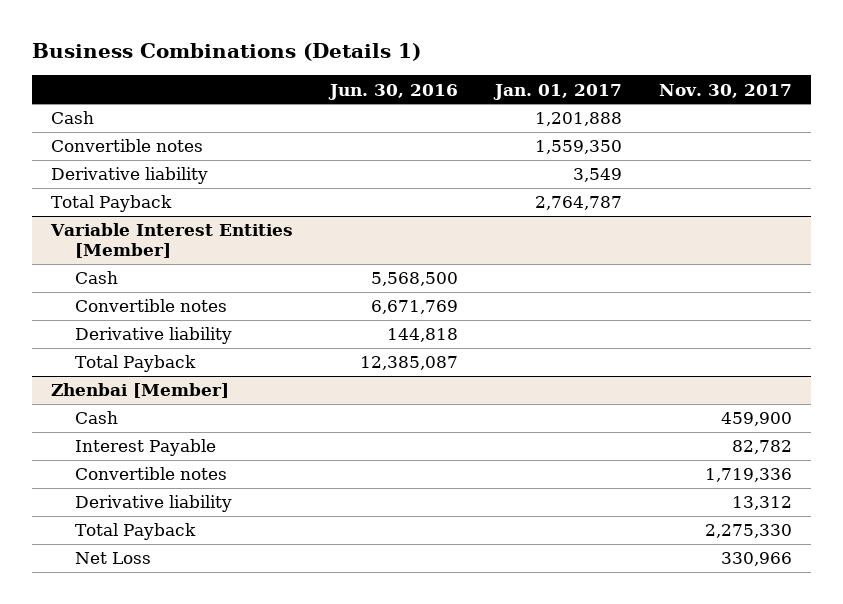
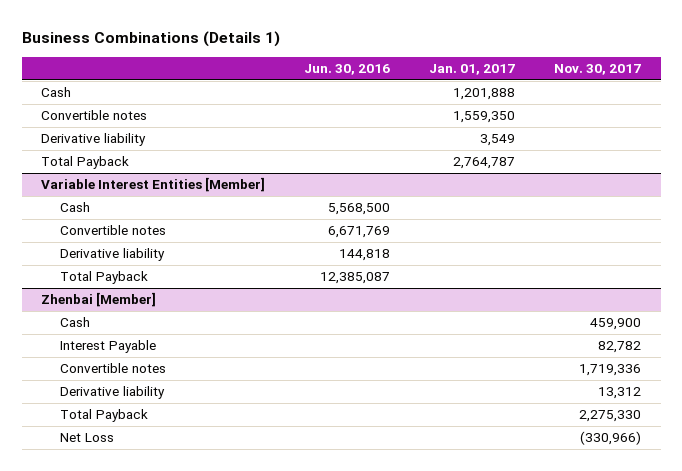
[721,552,793,567] 330,966 -> [580,431,642,446] (330,966)

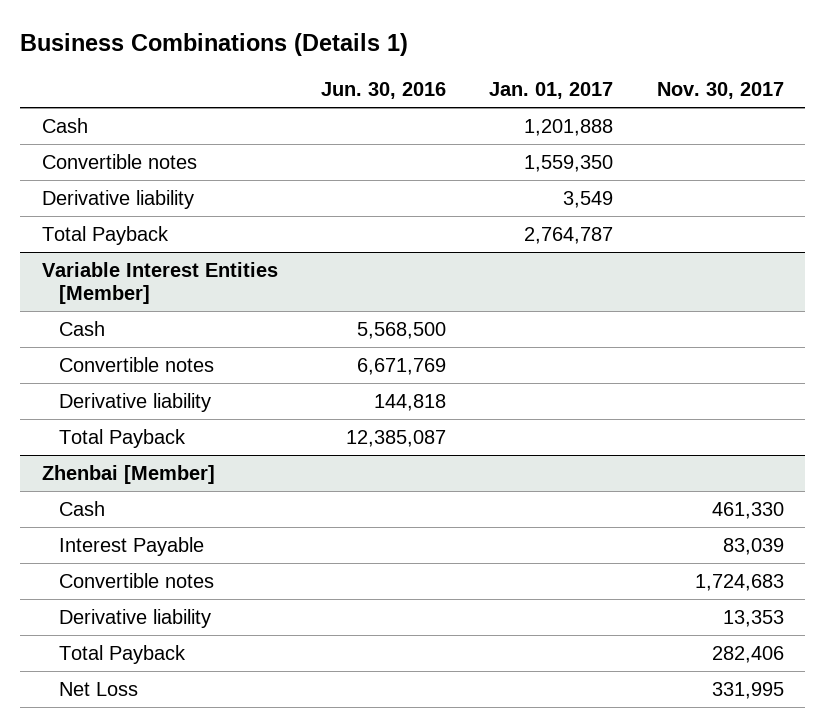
[590,318,642,331] 459,900 -> [711,501,784,519] 461,330
[598,341,642,354] 82,782 -> [722,537,784,555] 83,039
[579,364,642,377] 1,719,336 -> [694,573,784,591] 1,724,683
[598,387,642,400] 13,312 -> [722,609,784,627] 13,353
[579,410,642,423] 2,275,330 -> [711,645,784,663] 282,406
[580,431,642,446] (330,966) -> [711,681,784,699] 331,995

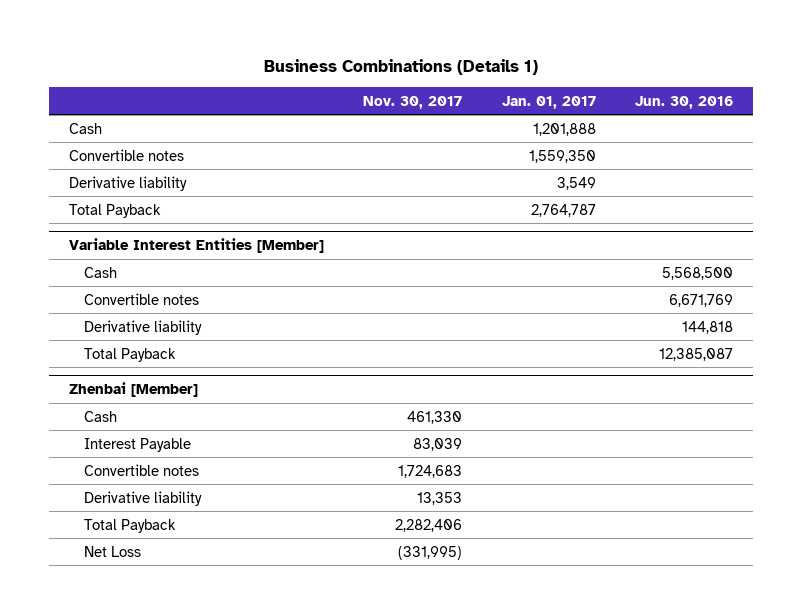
[711,645,784,663] 282,406 -> [395,518,463,532] 2,282,406
[711,681,784,699] 331,995 -> [398,545,463,560] (331,995)

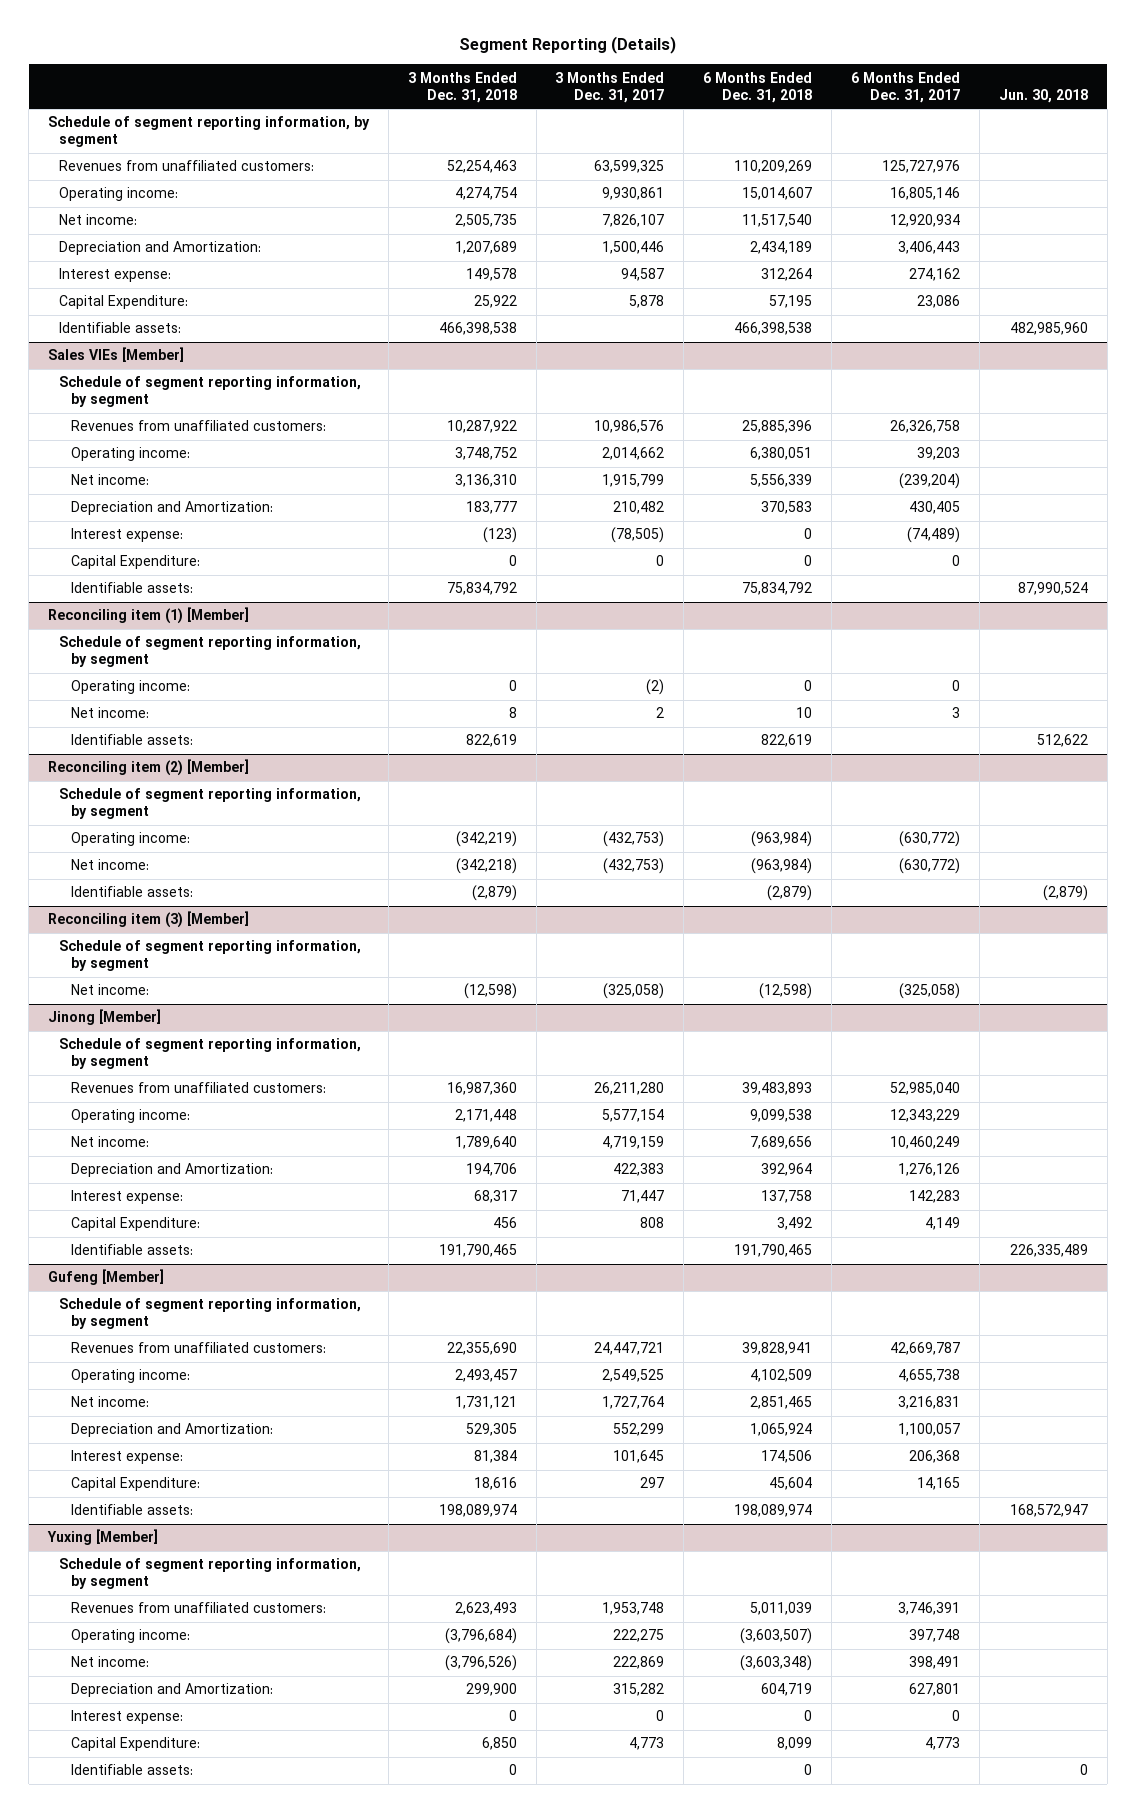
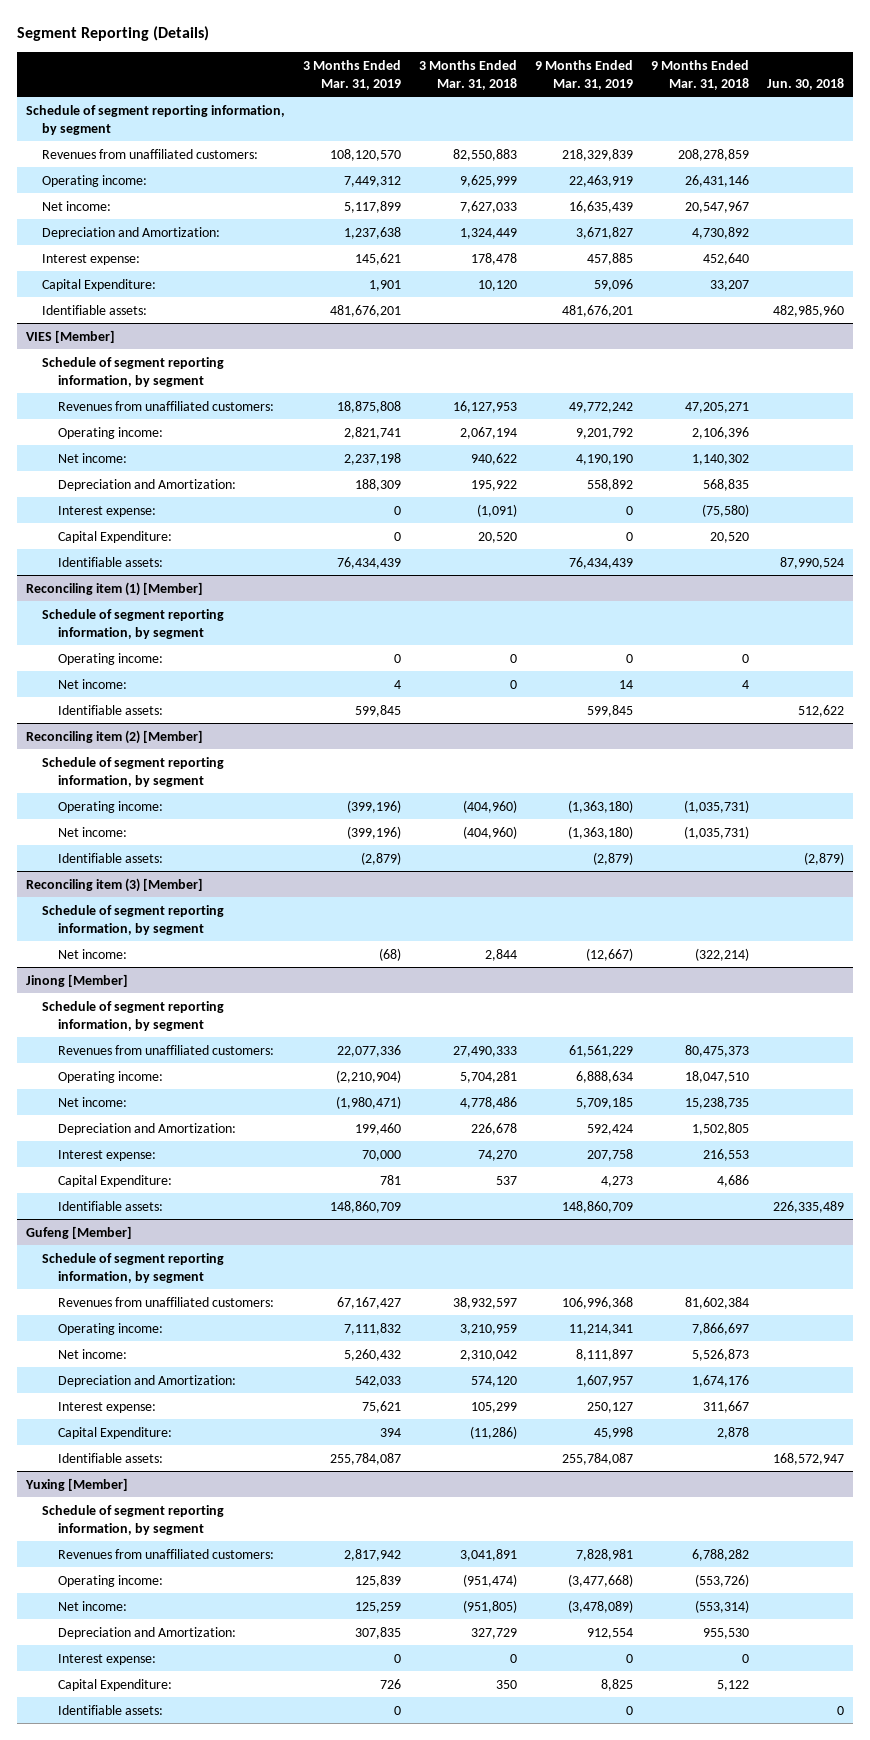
[407,71,517,103] 3 Months Ended Dec. 31, 2018 -> none
[555,71,665,103] 3 Months Ended Dec. 31, 2017 -> none
[703,71,813,103] 6 Months Ended Dec. 31, 2018 -> none
[850,71,960,103] 6 Months Ended Dec. 31, 2017 -> none
none -> [302,59,401,90] 3 Months Ended Mar. 31, 2019
none -> [418,59,517,90] 3 Months Ended Mar. 31, 2018
none -> [534,59,633,90] 9 Months Ended Mar. 31, 2019
none -> [650,59,749,90] 9 Months Ended Mar. 31, 2018
[47,347,184,363] Sales VIEs [Member] -> [25,329,115,343] VIES [Member]

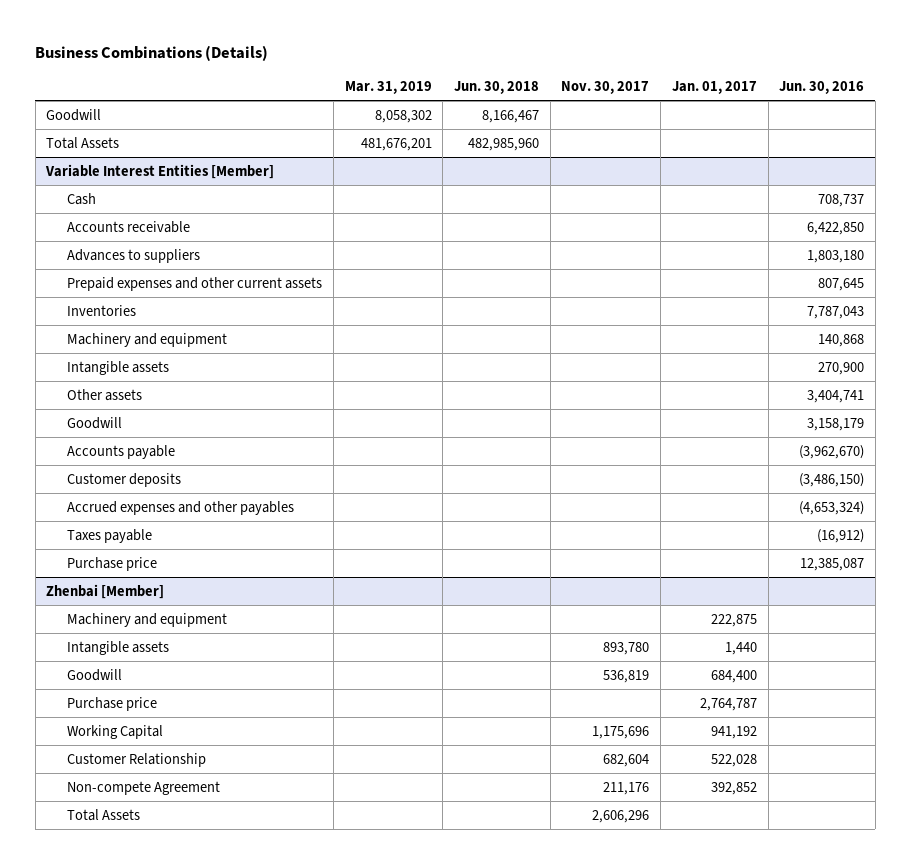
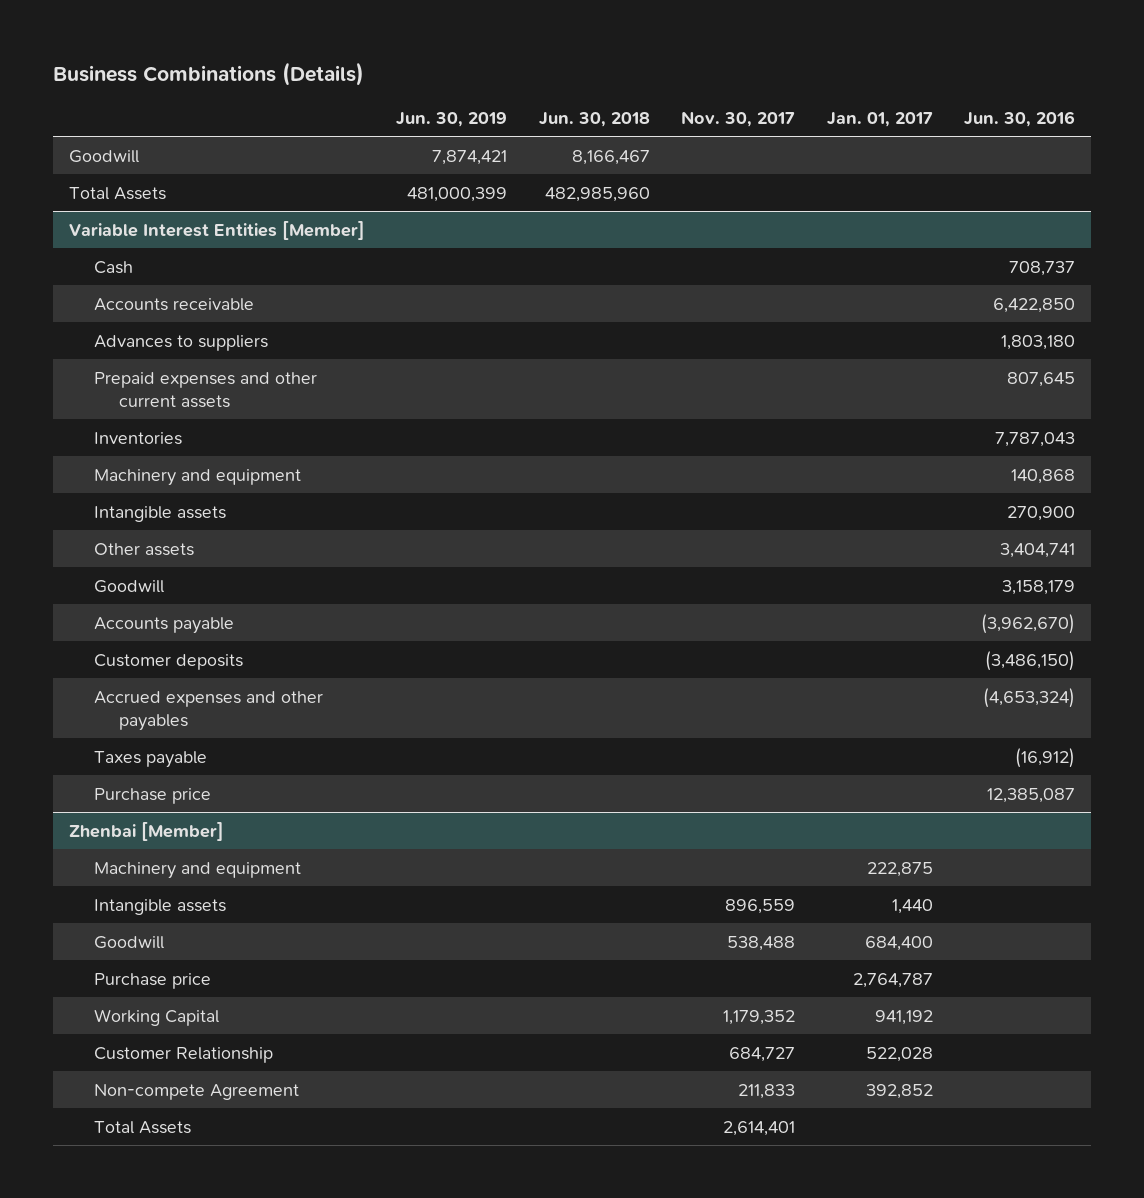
[344,80,432,94] Mar. 31, 2019 -> none
none -> [396,111,508,127] Jun. 30, 2019
[603,641,650,655] 893,780 -> [725,898,796,914] 896,559
[603,669,650,683] 536,819 -> [727,935,796,951] 538,488
[592,725,650,739] 1,175,696 -> [723,1009,796,1025] 1,179,352
[603,753,650,767] 682,604 -> [729,1046,796,1062] 684,727
[603,781,650,795] 211,176 -> [738,1083,796,1099] 211,833
[592,809,650,823] 2,606,296 -> [723,1120,796,1136] 2,614,401

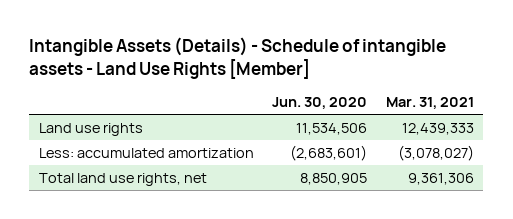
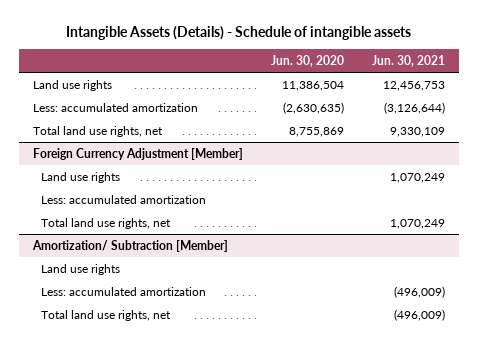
[29,37,447,79] Intangible Assets (Details) - Schedule of intangible assets - Land Use Rights [Member] -> [66,26,412,41] Intangible Assets (Details) - Schedule of intangible assets
[385,97,474,110] Mar. 31, 2021 -> none
none -> [372,54,446,67] Jun. 30, 2021
[296,122,368,135] 11,534,506 -> [282,80,345,91] 11,386,504
[290,144,368,161] (2,683,601) -> [283,101,345,114] (2,630,635)
[300,172,368,185] 8,850,905 -> [289,126,345,137] 8,755,869
none -> [33,147,244,160] Foreign Currency Adjustment [Member]
none -> [41,171,121,183] Land use rights
none -> [41,194,207,204] Less: accumulated amortization
none -> [41,217,172,229] Total land use rights, net
none -> [32,239,229,252] Amortization/ Subtraction [Member]
none -> [41,263,121,275] Land use rights
none -> [41,286,207,296] Less: accumulated amortization
none -> [41,309,172,321] Total land use rights, net

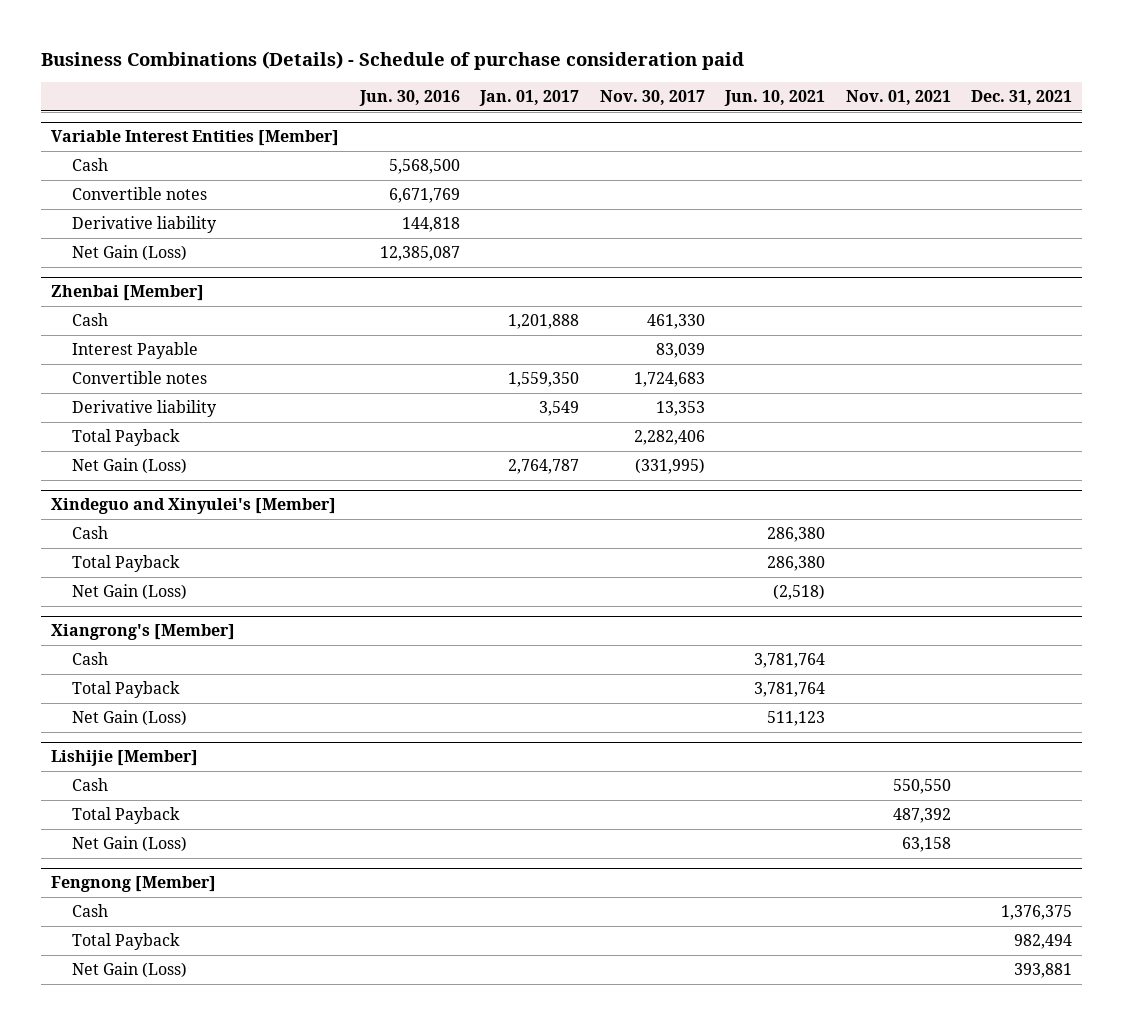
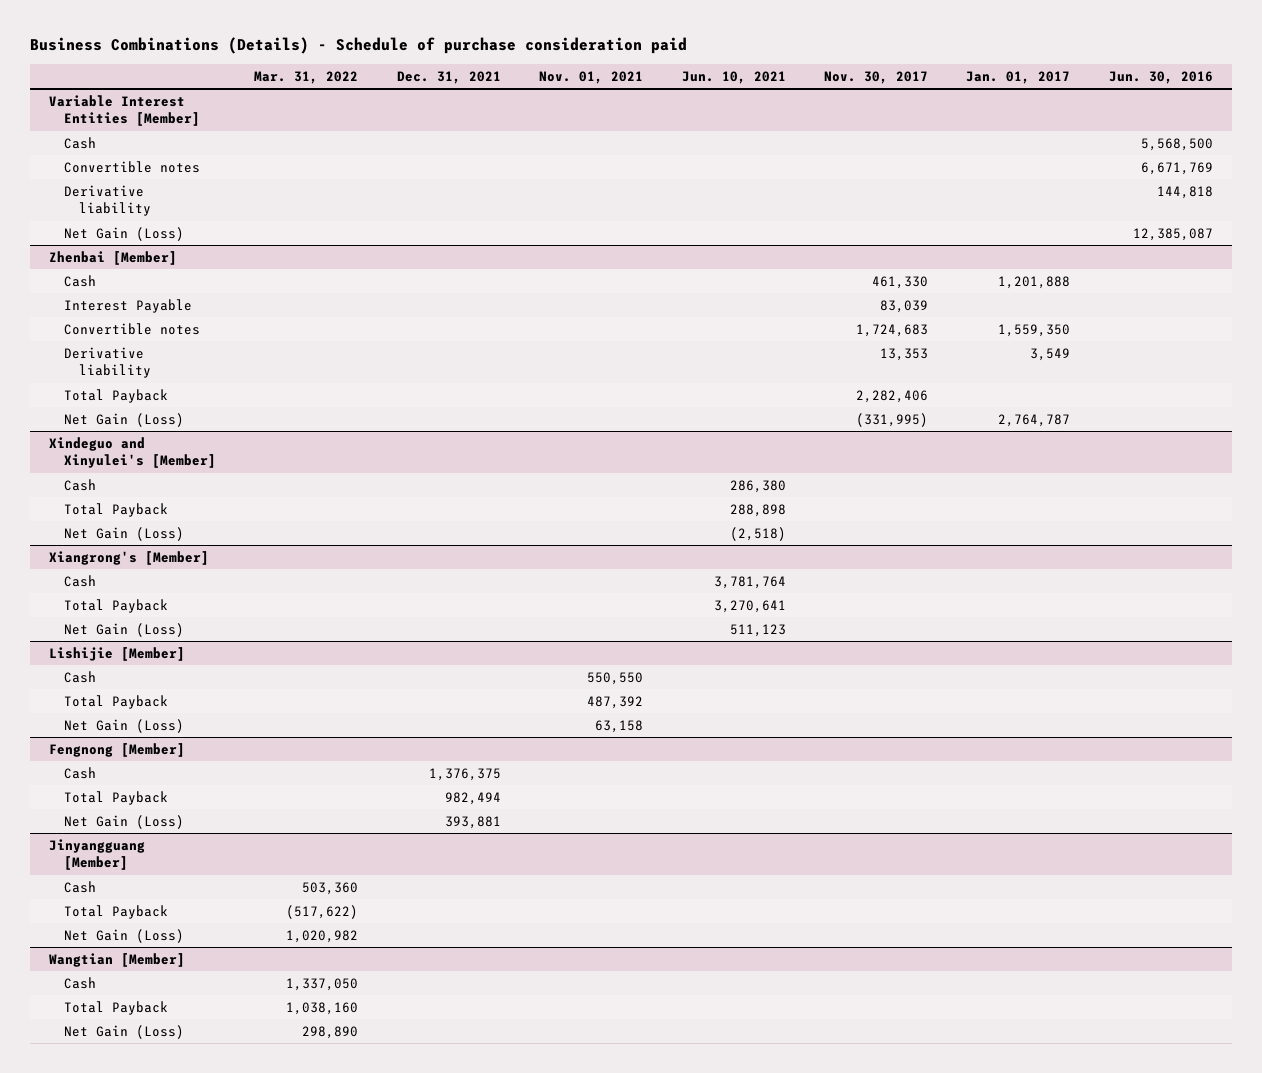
none -> [254,70,359,84] Mar. 31, 2022
[767,556,826,572] 286,380 -> [729,503,786,517] 288,898
[754,682,826,698] 3,781,764 -> [713,599,786,613] 3,270,641
none -> [48,838,145,871] Jinyangguang [Member]
none -> [63,880,96,893] Cash
none -> [63,904,168,919] Total Payback
none -> [63,928,184,943] Net Gain (Loss)
none -> [48,952,185,967] Wangtian [Member]
none -> [63,976,96,989] Cash
none -> [63,1000,168,1015] Total Payback
none -> [63,1024,184,1039] Net Gain (Loss)

